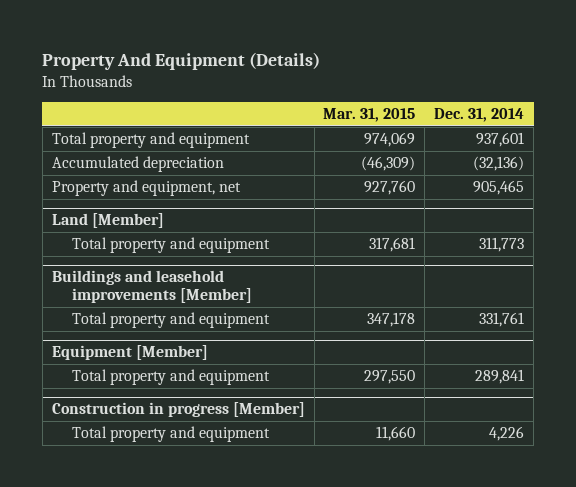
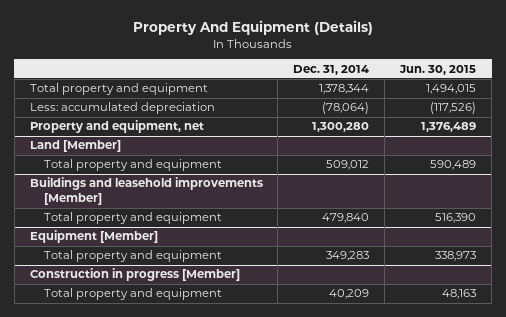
[323,108,416,123] Mar. 31, 2015 -> none
none -> [399,64,477,75] Jun. 30, 2015
[476,131,525,147] 937,601 -> [319,84,370,95] 1,378,344
[51,155,224,172] Accumulated depreciation -> [29,102,215,115] Less: accumulated depreciation
[473,155,525,171] (32,136) -> [322,102,370,115] (78,064)
[473,179,525,195] 905,465 -> [312,122,370,133] 1,300,280
[479,236,525,252] 311,773 -> [326,160,370,171] 509,012
[479,311,525,327] 331,761 -> [322,213,370,224] 479,840
[475,368,525,384] 289,841 -> [326,251,370,262] 349,283
[489,425,525,441] 4,226 -> [329,289,370,300] 40,209

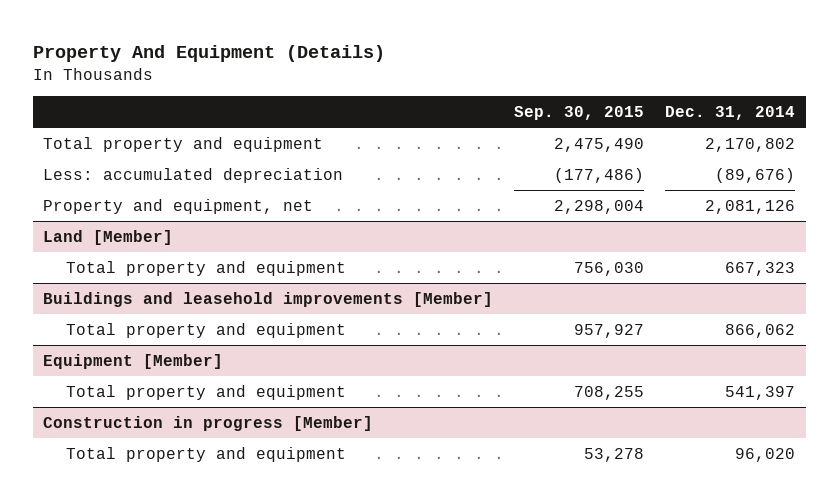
[399,64,477,75] Jun. 30, 2015 -> none
none -> [514,105,645,120] Sep. 30, 2015
[319,84,370,95] 1,378,344 -> [705,137,796,152] 2,170,802
[322,102,370,115] (78,064) -> [715,167,796,183] (89,676)
[312,122,370,133] 1,300,280 -> [705,199,796,214] 2,081,126
[326,160,370,171] 509,012 -> [725,261,796,276] 667,323
[322,213,370,224] 479,840 -> [725,323,796,338] 866,062
[326,251,370,262] 349,283 -> [725,385,796,400] 541,397
[329,289,370,300] 40,209 -> [735,447,796,462] 96,020

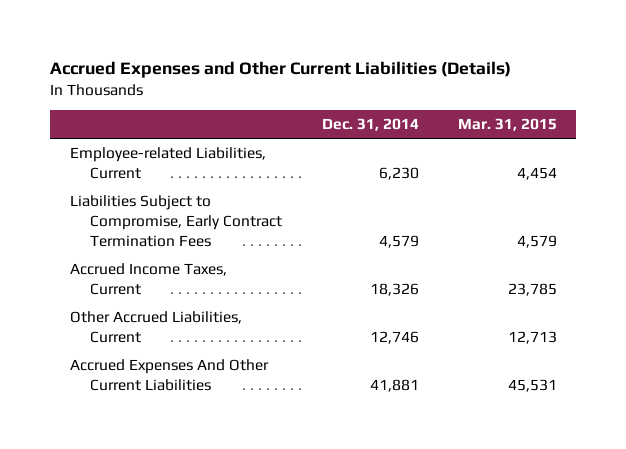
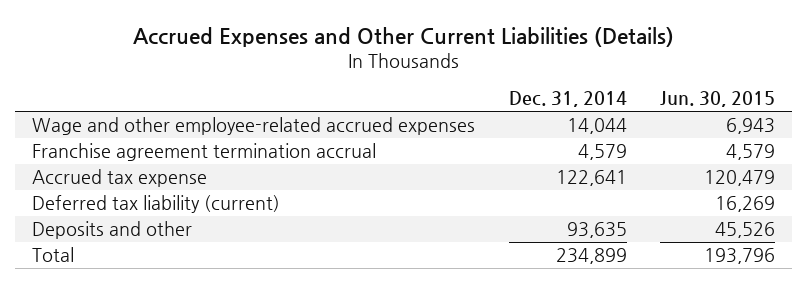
[457,118,557,132] Mar. 31, 2015 -> none
none -> [660,91,776,108] Jun. 30, 2015
[69,311,242,344] Other Accrued Liabilities, Current -> none
[69,359,269,392] Accrued Expenses And Other Current Liabilities -> none
[69,147,266,180] Employee-related Liabilities, Current -> [31,117,475,136] Wage and other employee-related accrued expenses
[378,167,419,181] 6,230 -> [566,118,627,135] 14,044
[69,195,283,247] Liabilities Subject to Compromise, Early Contract Termination Fees -> [31,143,376,162] Franchise agreement termination accrual
[69,263,227,296] Accrued Income Taxes, Current -> [31,169,207,188] Accrued tax expense
[369,283,419,297] 18,326 -> [555,170,627,187] 122,641
none -> [31,195,280,214] Deferred tax liability (current)
none -> [31,221,192,240] Deposits and other
none -> [31,247,74,263] Total

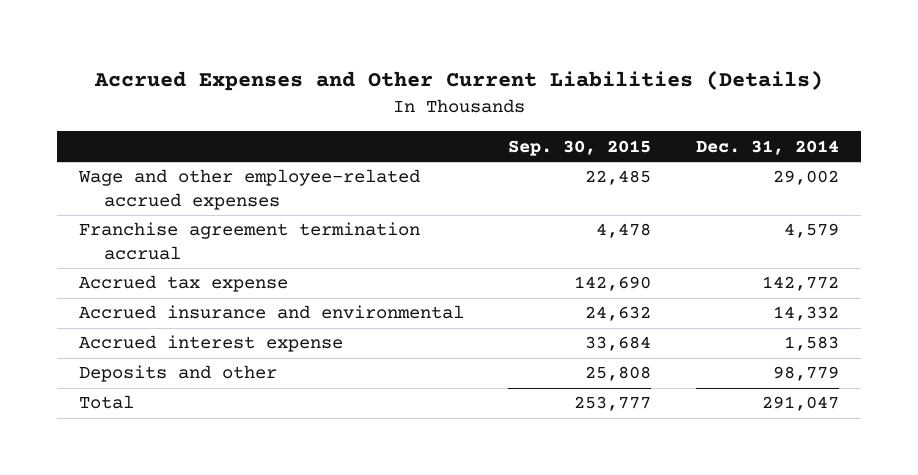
[660,91,776,108] Jun. 30, 2015 -> none
none -> [508,139,652,156] Sep. 30, 2015
[566,118,627,135] 14,044 -> [772,170,839,186] 29,002
[31,195,280,214] Deferred tax liability (current) -> none
[555,170,627,187] 122,641 -> [761,276,839,292] 142,772
none -> [78,305,464,320] Accrued insurance and environmental
none -> [78,335,343,353] Accrued interest expense
[566,222,627,239] 93,635 -> [772,366,839,382] 98,779
[555,248,627,265] 234,899 -> [761,396,839,412] 291,047

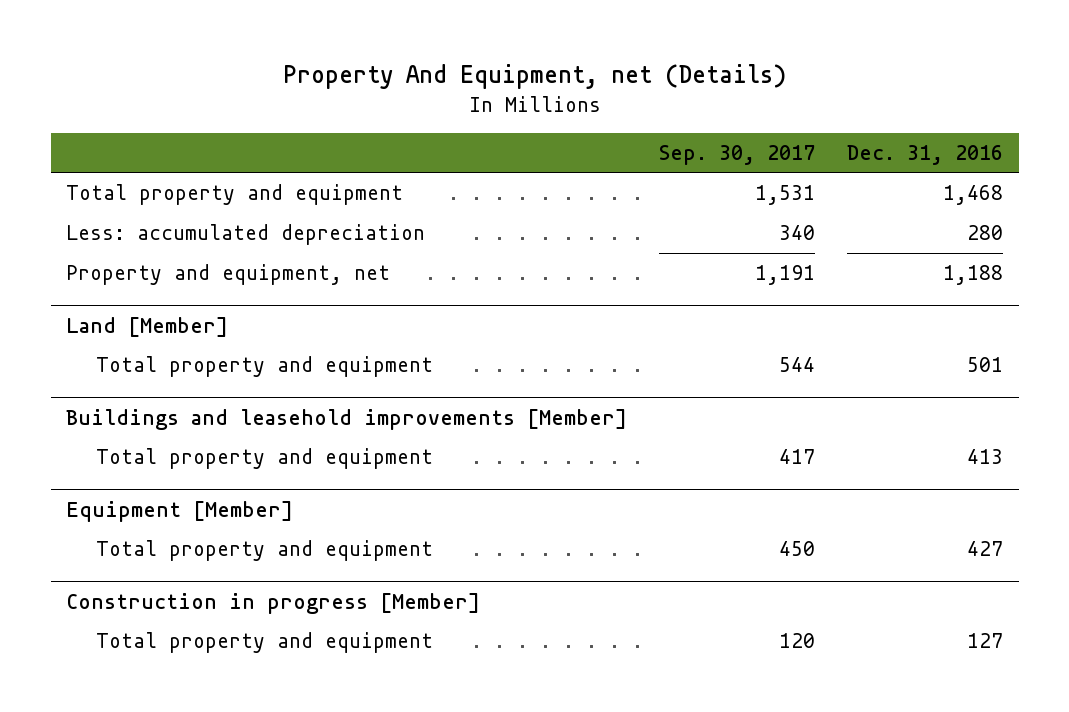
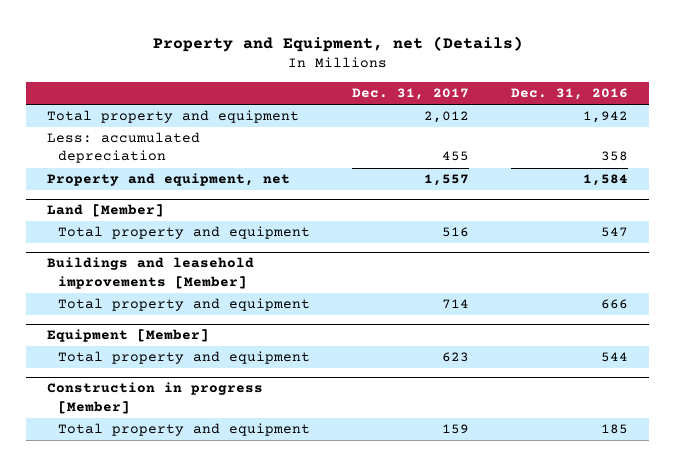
[282,64,786,90] Property And Equipment, net (Details) -> [152,36,523,53] Property and Equipment, net (Details)
[659,144,816,165] Sep. 30, 2017 -> none
none -> [352,88,470,101] Dec. 31, 2017
[942,185,1003,206] 1,468 -> [583,111,629,124] 1,942
[966,225,1003,241] 280 -> [601,151,629,162] 358
[942,265,1003,286] 1,188 -> [583,174,629,187] 1,584
[966,357,1003,373] 501 -> [601,227,629,238] 547
[966,449,1003,465] 413 -> [601,299,629,310] 666
[966,541,1003,557] 427 -> [601,352,629,363] 544
[966,633,1003,649] 127 -> [601,424,629,435] 185

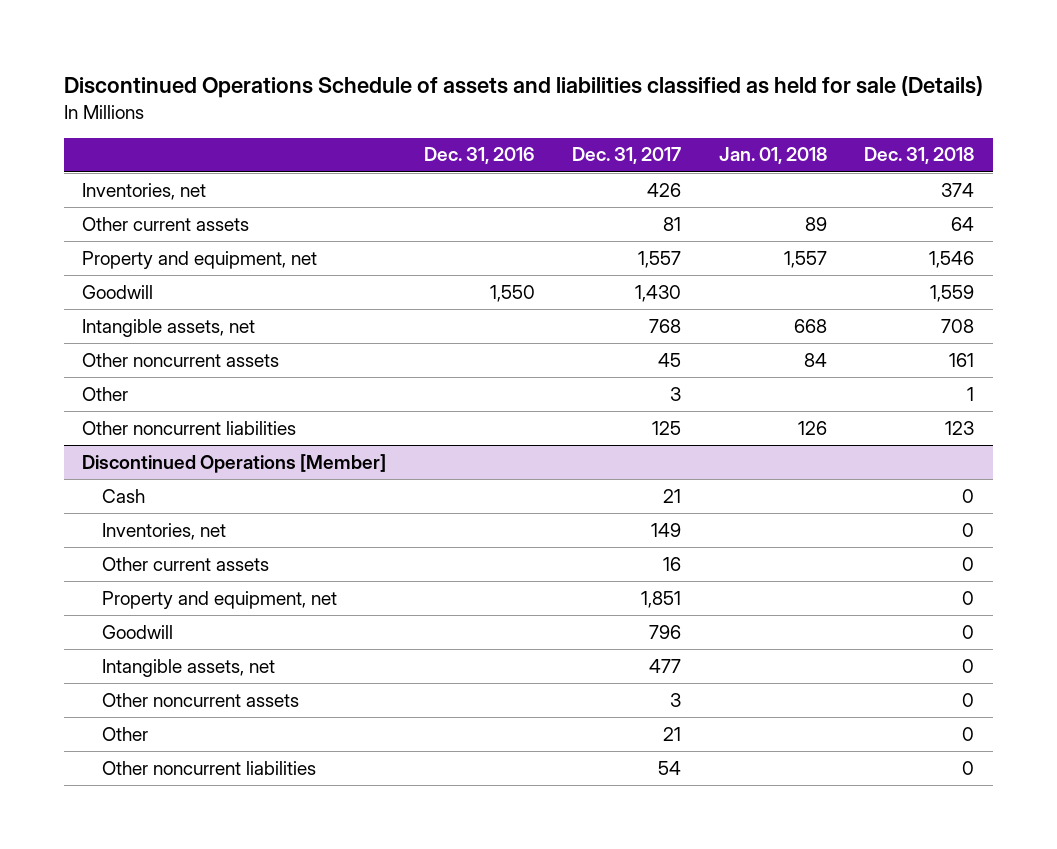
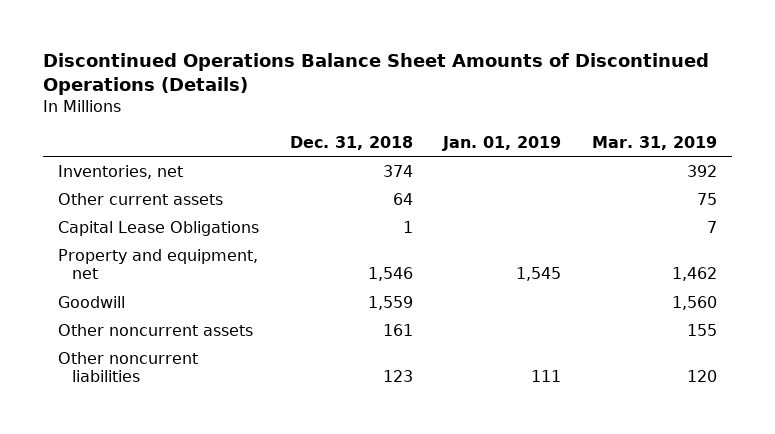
[63,76,983,99] Discontinued Operations Schedule of assets and liabilities classified as held for sale (Details) -> [42,53,709,96] Discontinued Operations Balance Sheet Amounts of Discontinued Operations (Details)
[423,147,535,165] Dec. 31, 2016 -> none
[572,147,682,165] Dec. 31, 2017 -> none
[718,147,827,165] Jan. 01, 2018 -> none
none -> [442,135,562,151] Jan. 01, 2019
none -> [591,135,717,150] Mar. 31, 2019
none -> [58,220,260,236] Capital Lease Obligations
[82,318,256,337] Intangible assets, net -> none
[82,386,129,401] Other -> none
[82,453,387,473] Discontinued Operations [Member] -> none
[102,488,146,503] Cash -> none
[102,522,227,540] Inventories, net -> none
[102,556,270,571] Other current assets -> none
[102,590,338,609] Property and equipment, net -> none
[102,624,174,639] Goodwill -> none
[102,658,276,677] Intangible assets, net -> none
[102,692,300,707] Other noncurrent assets -> none
[102,726,149,741] Other -> none
[102,760,317,775] Other noncurrent liabilities -> none

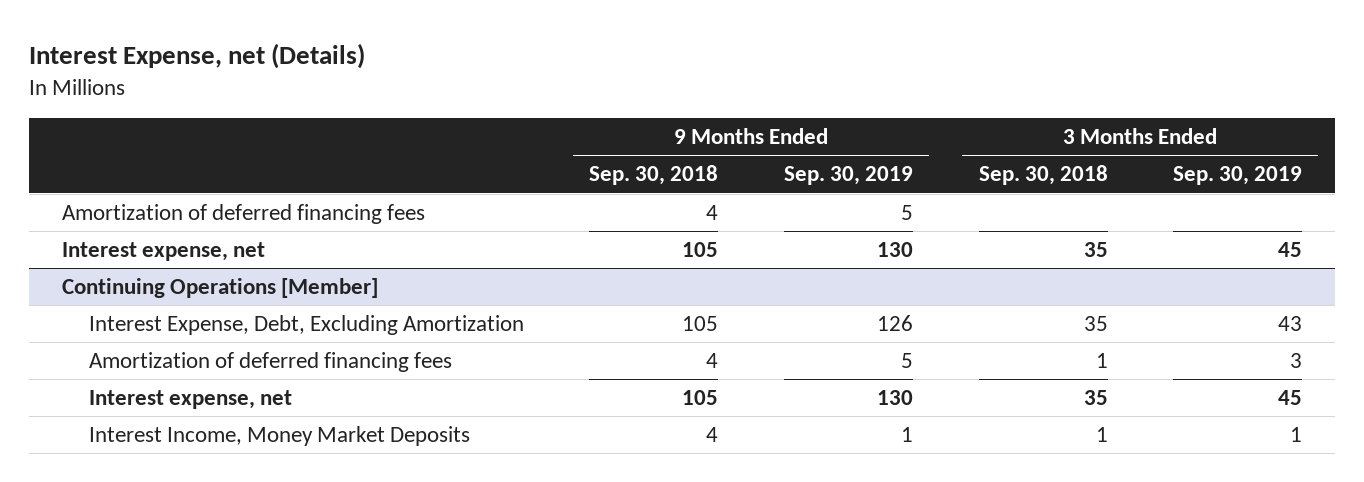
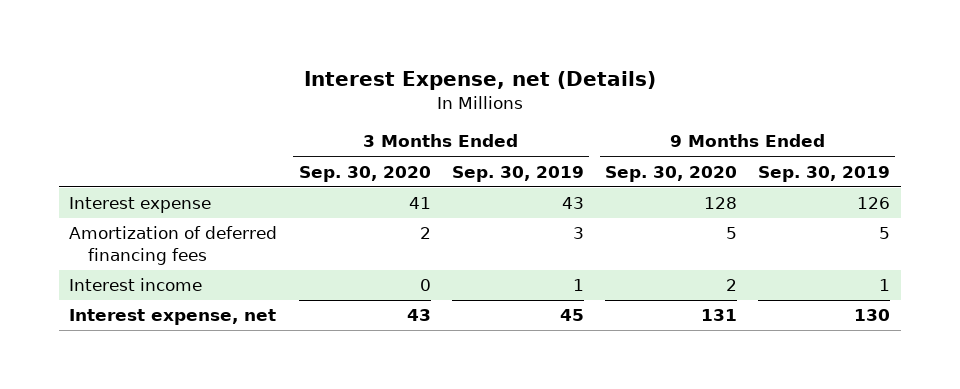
[589,165,719,186] Sep. 30, 2018 -> none
[978,165,1108,186] Sep. 30, 2018 -> none
none -> [298,165,431,182] Sep. 30, 2020
none -> [604,165,737,182] Sep. 30, 2020
[61,204,425,225] Amortization of deferred financing fees -> none
[61,242,265,262] Interest expense, net -> none
[61,278,378,299] Continuing Operations [Member] -> none
[88,315,524,336] Interest Expense, Debt, Excluding Amortization -> [69,197,212,214] Interest expense
none -> [69,278,203,292] Interest income
[88,426,470,447] Interest Income, Money Market Deposits -> none

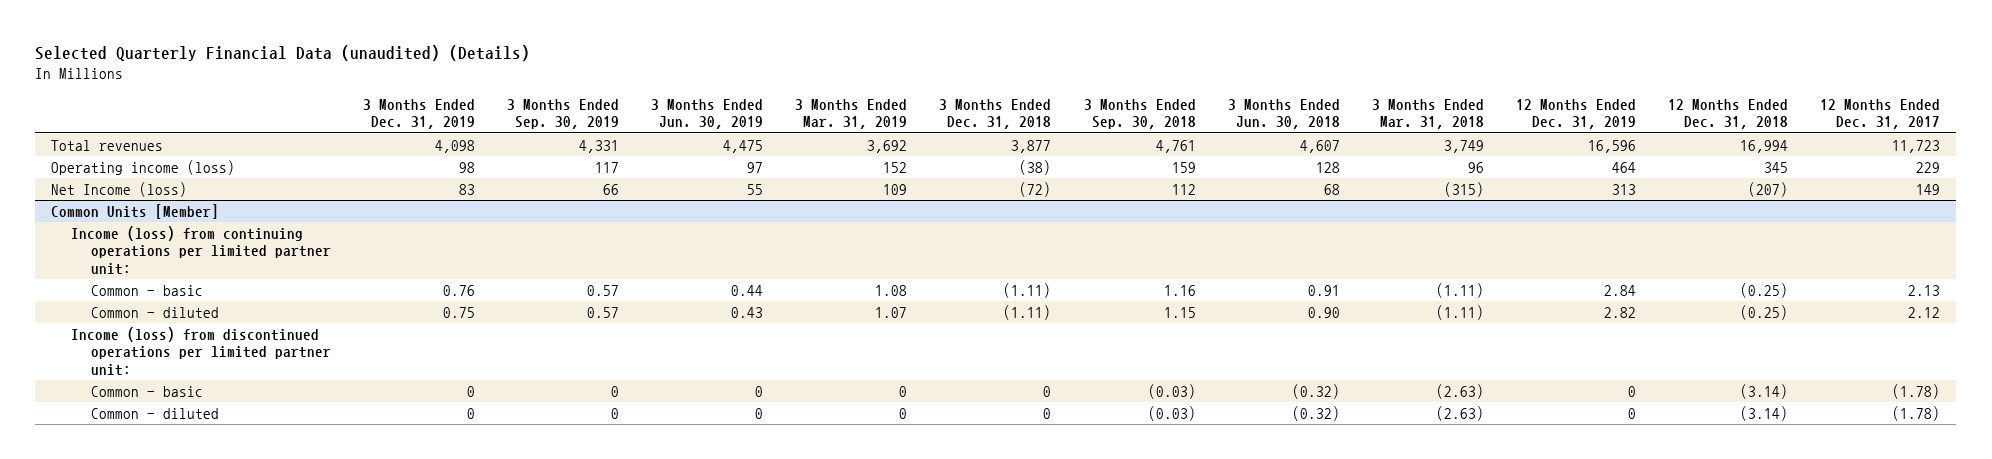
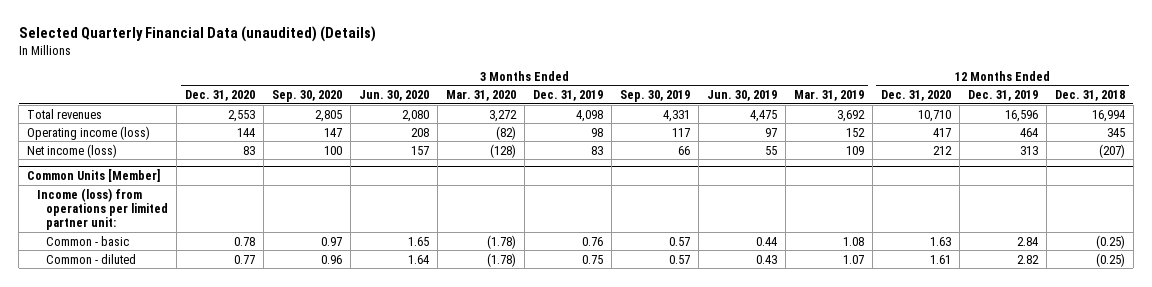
[939,98,1052,130] 3 Months Ended Dec. 31, 2018 -> none
[1083,98,1196,130] 3 Months Ended Sep. 30, 2018 -> none
[1227,98,1340,130] 3 Months Ended Jun. 30, 2018 -> none
[1371,98,1484,130] 3 Months Ended Mar. 31, 2018 -> none
[1820,98,1941,130] 12 Months Ended Dec. 31, 2017 -> none
none -> [185,90,256,102] Dec. 31, 2020
none -> [272,90,343,103] Sep. 30, 2020
none -> [359,90,430,102] Jun. 30, 2020
none -> [446,90,517,102] Mar. 31, 2020
none -> [880,90,951,102] Dec. 31, 2020
[51,181,188,197] Net Income (loss) -> [27,143,118,158] Net income (loss)
[70,225,331,276] Income (loss) from continuing operations per limited partner unit: -> [36,187,169,231] Income (loss) from operations per limited partner unit:
[70,326,331,377] Income (loss) from discontinued operations per limited partner unit: -> none
[90,385,203,397] Common - basic -> none
[90,407,219,419] Common - diluted -> none

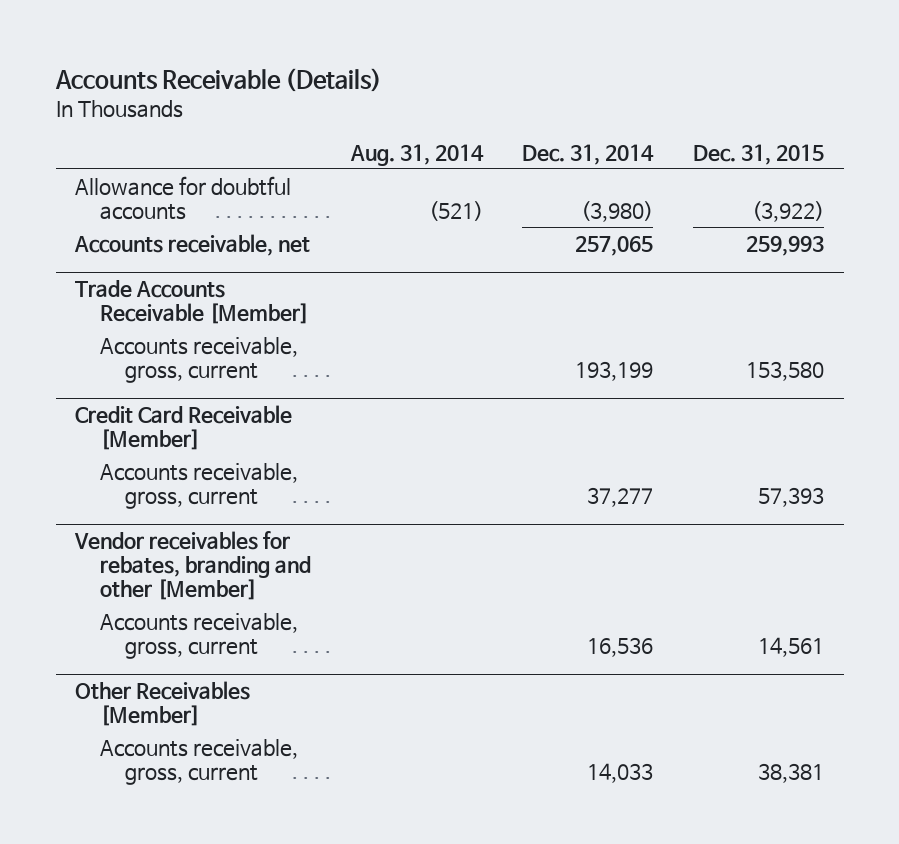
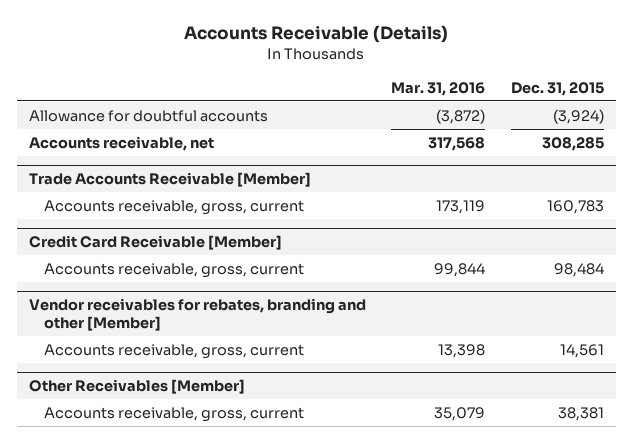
[349,143,484,166] Aug. 31, 2014 -> none
[522,143,655,165] Dec. 31, 2014 -> none
none -> [391,81,486,96] Mar. 31, 2016
[751,200,824,222] (3,922) -> [552,108,604,124] (3,924)
[745,234,824,256] 259,993 -> [541,136,604,151] 308,285
[745,360,824,381] 153,580 -> [546,199,604,214] 160,783
[757,486,824,507] 57,393 -> [553,262,604,277] 98,484

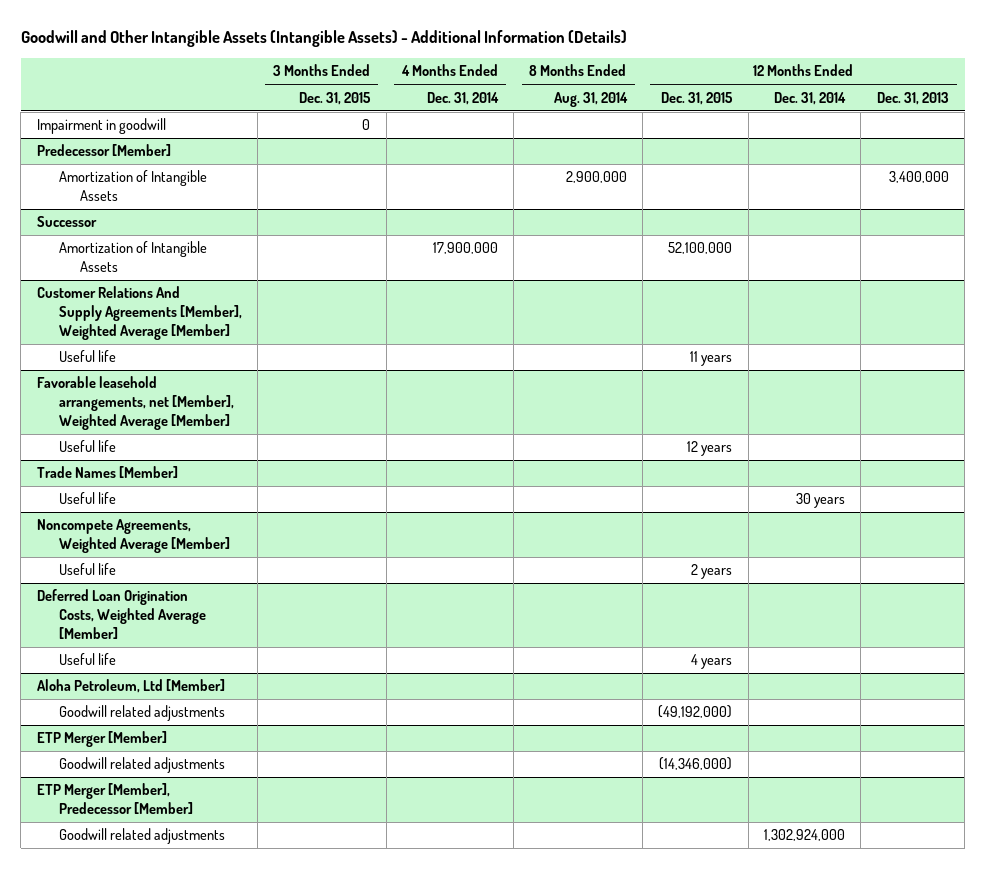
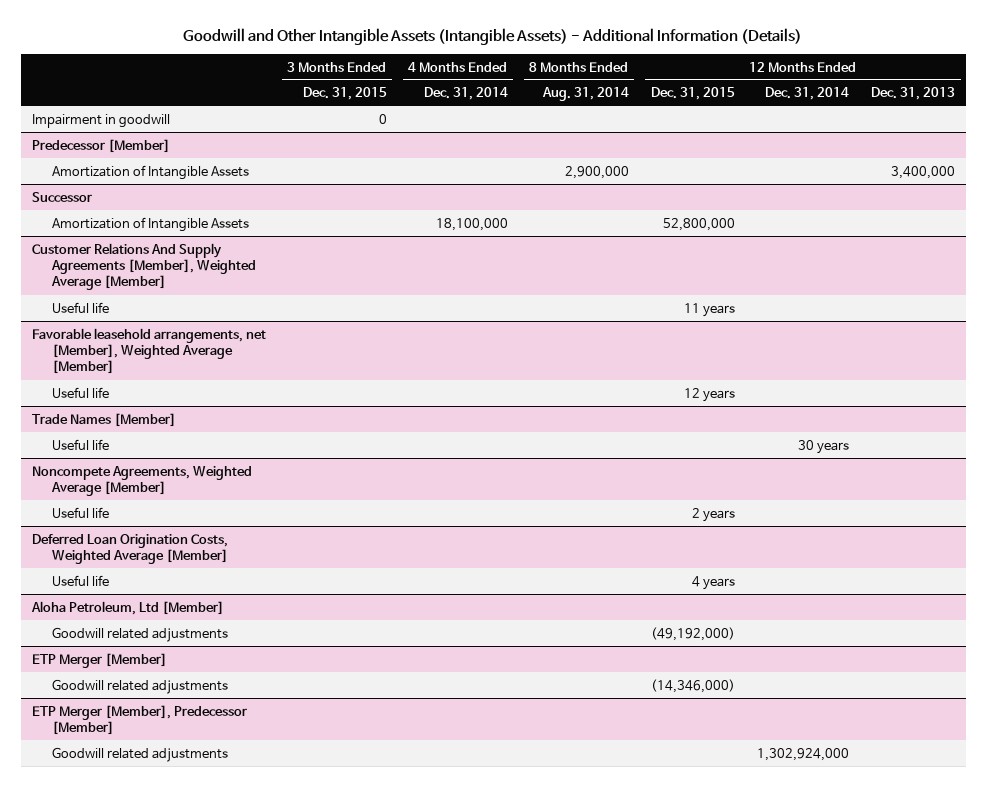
[432,242,498,255] 17,900,000 -> [435,217,508,231] 18,100,000
[668,242,733,255] 52,100,000 -> [663,217,736,231] 52,800,000

